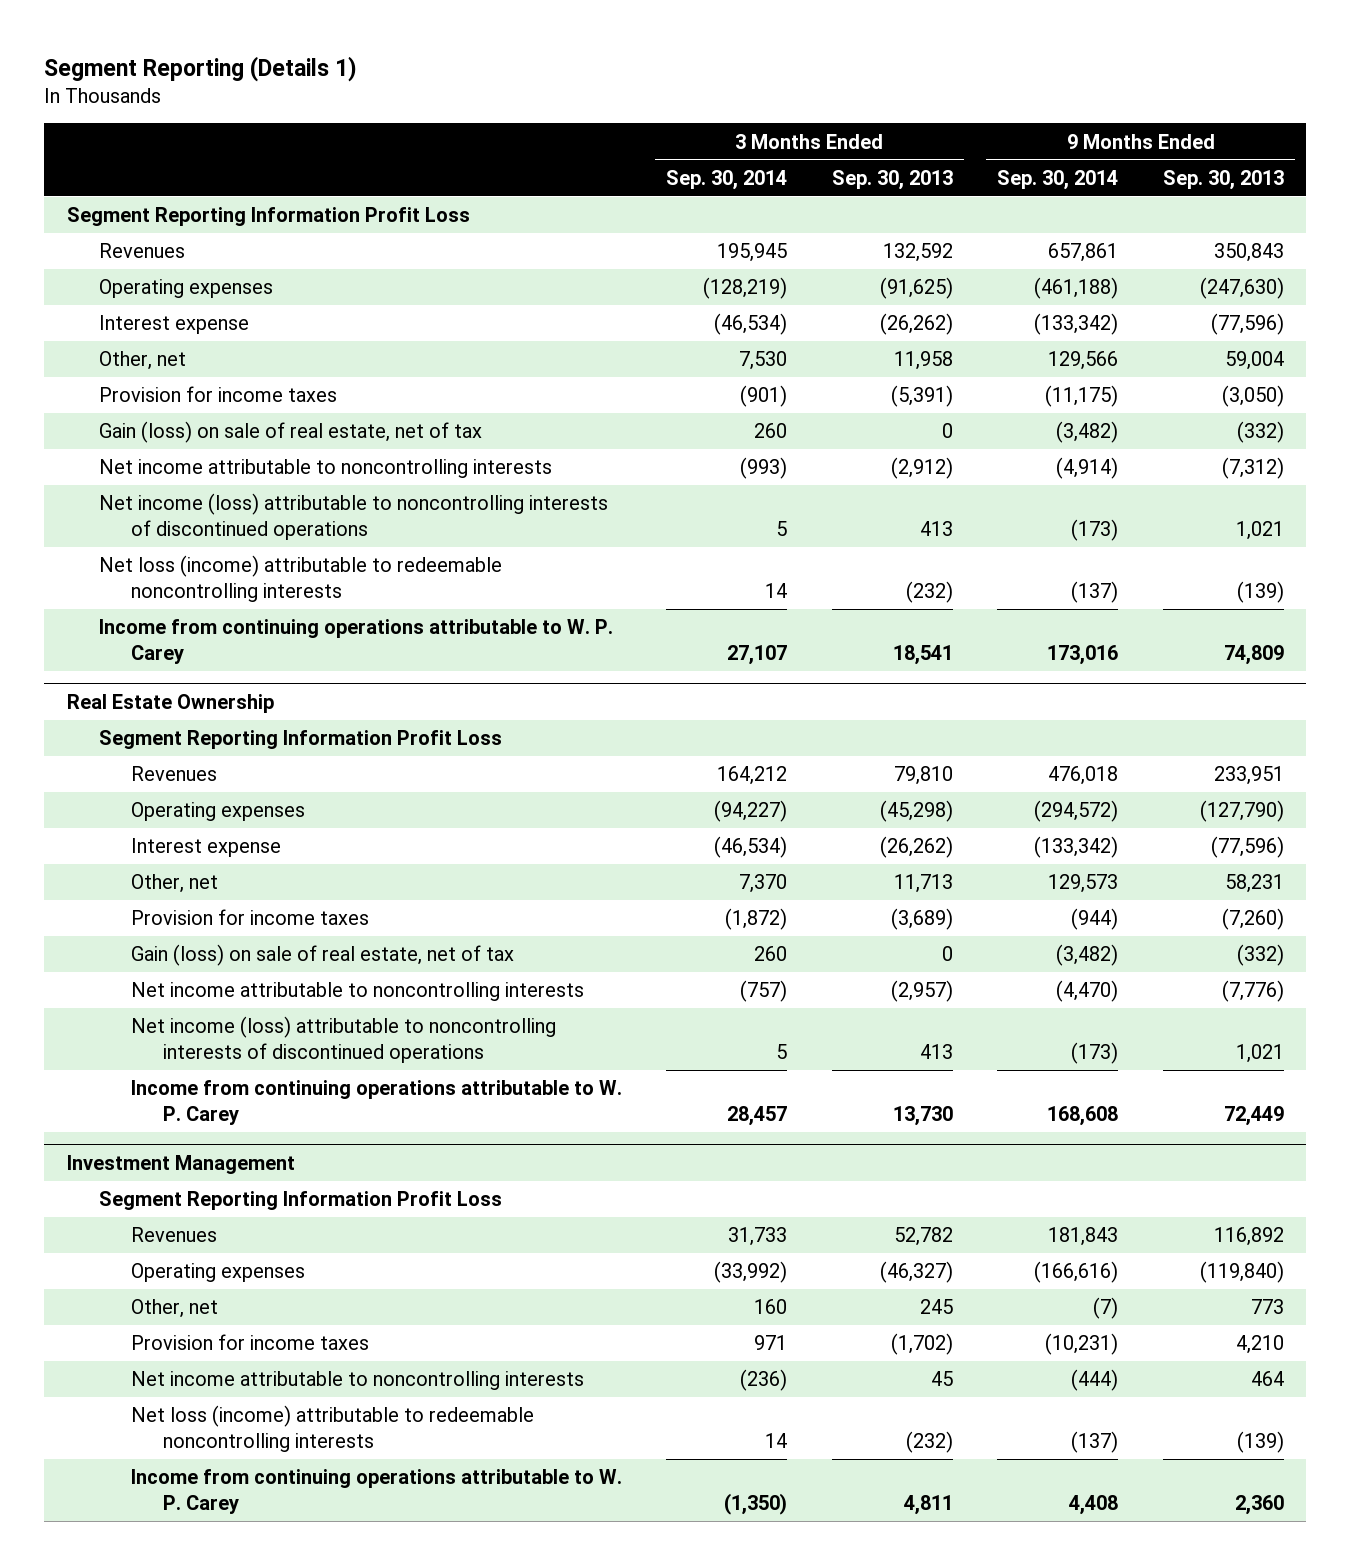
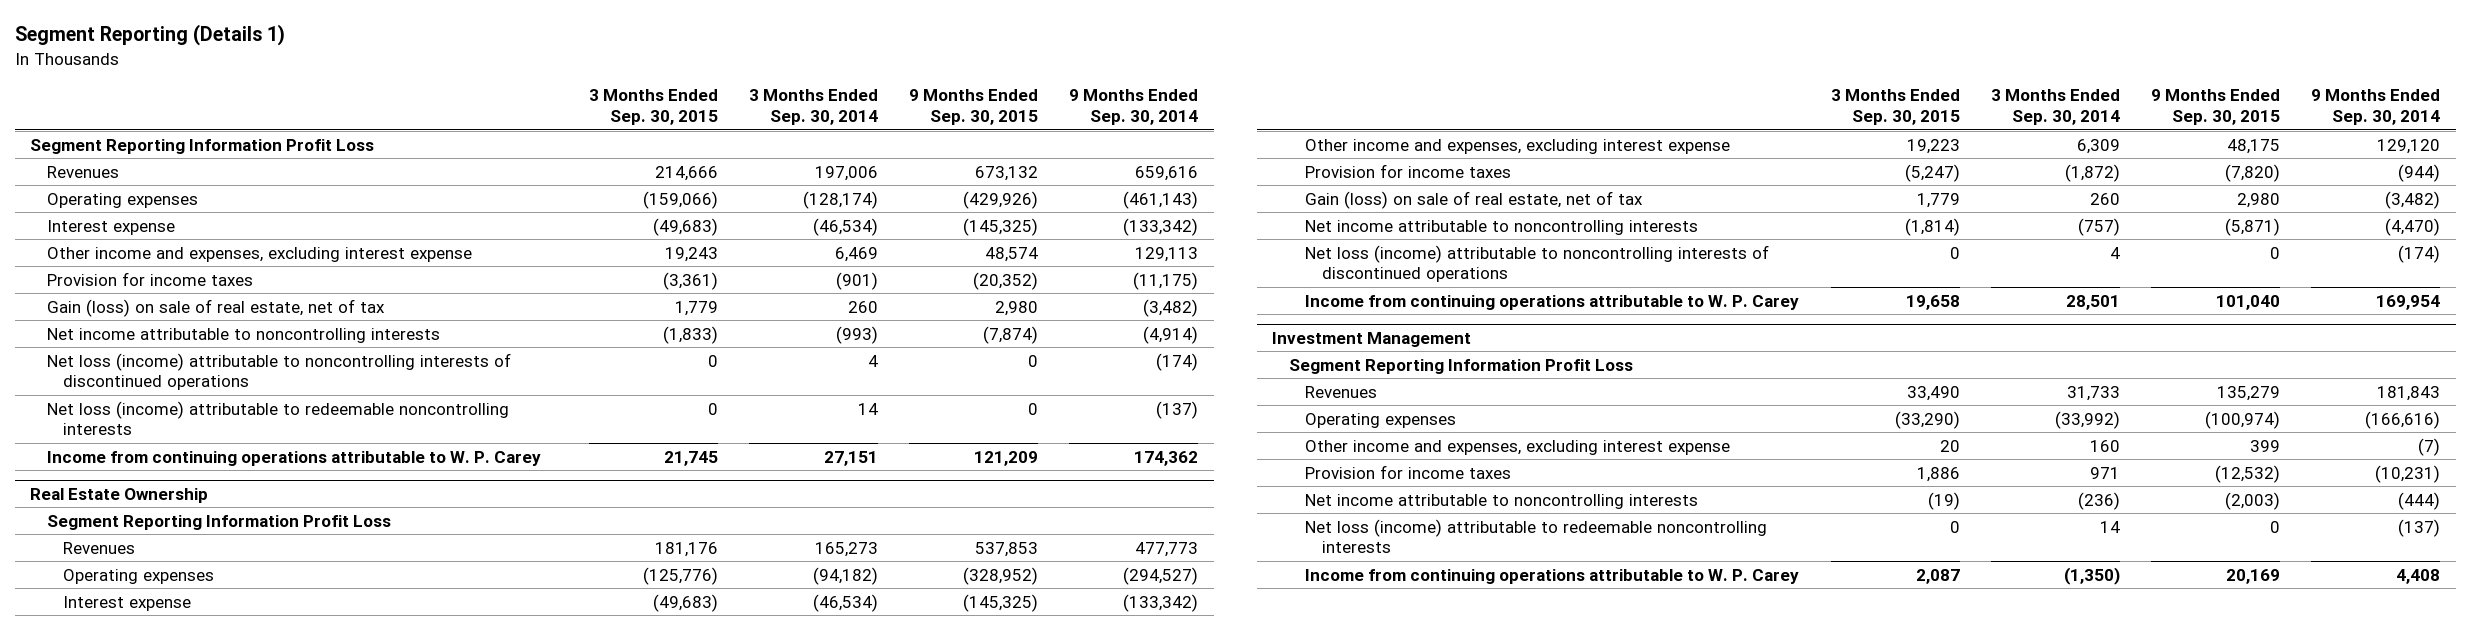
[831,169,953,190] Sep. 30, 2013 -> none
[1162,169,1284,190] Sep. 30, 2013 -> none
none -> [588,89,718,126] 3 Months Ended Sep. 30, 2015
none -> [909,89,1039,126] 9 Months Ended Sep. 30, 2015
[717,243,788,263] 195,945 -> [814,165,878,181] 197,006
[1048,243,1119,263] 657,861 -> [1135,165,1199,181] 659,616
[703,277,788,300] (128,219) -> [802,190,878,209] (128,174)
[1034,277,1119,300] (461,188) -> [1123,190,1199,209] (461,143)
[98,351,186,371] Other, net -> none
none -> [46,246,472,262] Other income and expenses, excluding interest expense
[98,493,608,540] Net income (loss) attributable to noncontrolling interests of discontinued operations -> [46,352,511,391] Net loss (income) attributable to noncontrolling interests of discontinued operations
[776,520,788,536] 5 -> [867,354,878,367] 4
[1071,518,1119,541] (173) -> [1156,352,1199,371] (174)
[727,644,788,665] 27,107 -> [823,450,878,466] 27,151
[1047,644,1119,665] 173,016 -> [1134,450,1199,466] 174,362
[717,766,788,786] 164,212 -> [814,541,878,557] 165,273
[1048,766,1119,786] 476,018 -> [1135,541,1199,557] 477,773
[714,800,788,823] (94,227) -> [812,566,878,585] (94,182)
[1034,800,1119,823] (294,572) -> [1123,566,1199,585] (294,527)
[130,874,218,894] Other, net -> none
none -> [1305,138,1731,154] Other income and expenses, excluding interest expense
[130,1016,556,1063] Net income (loss) attributable to noncontrolling interests of discontinued operations -> [1305,244,1770,283] Net loss (income) attributable to noncontrolling interests of discontinued operations
[776,1043,788,1059] 5 -> [2109,246,2120,259] 4
[1071,1041,1119,1064] (173) -> [2398,244,2441,263] (174)
[727,1105,788,1126] 28,457 -> [2065,294,2120,310] 28,501
[1047,1105,1119,1126] 168,608 -> [2376,294,2441,310] 169,954
[130,1299,218,1319] Other, net -> [1305,439,1731,455] Other income and expenses, excluding interest expense

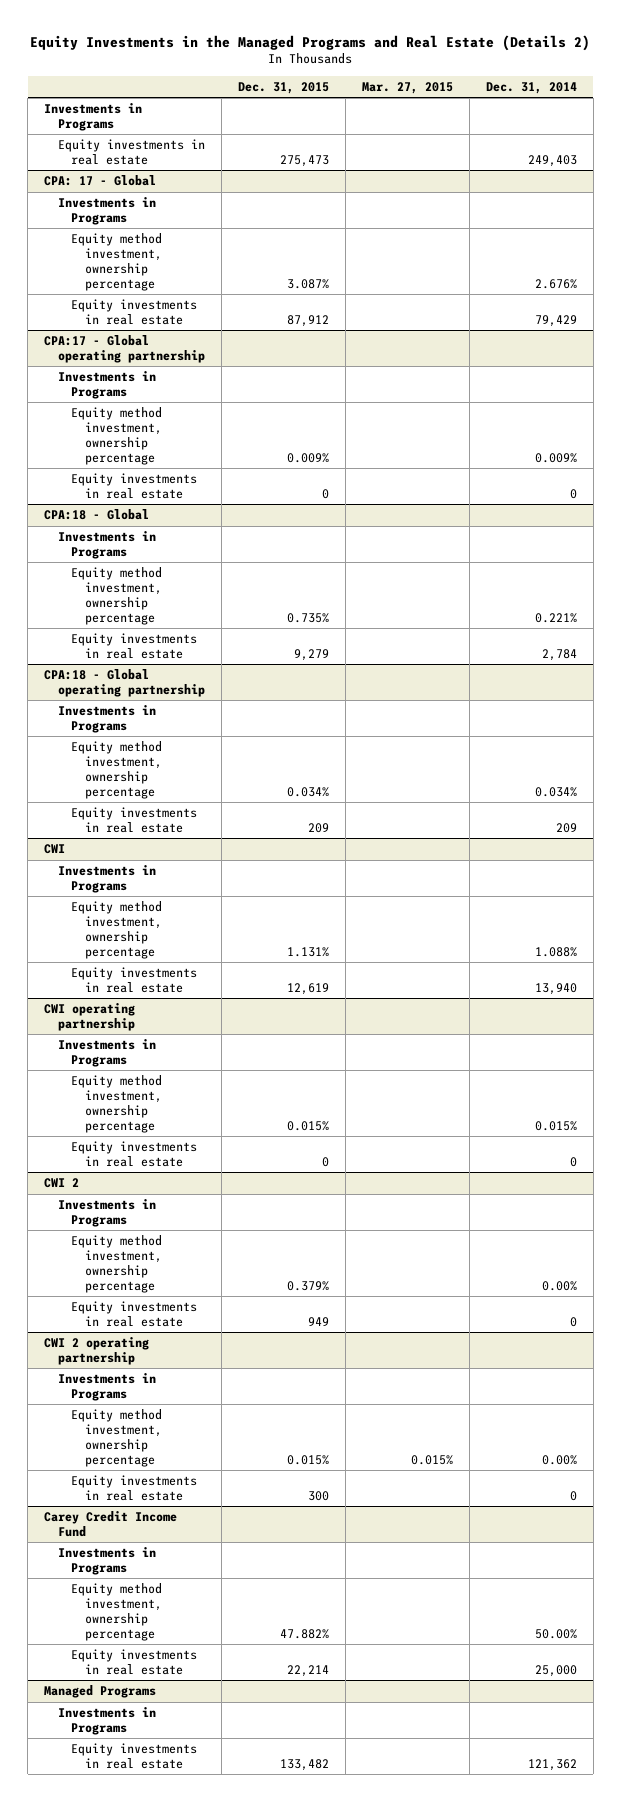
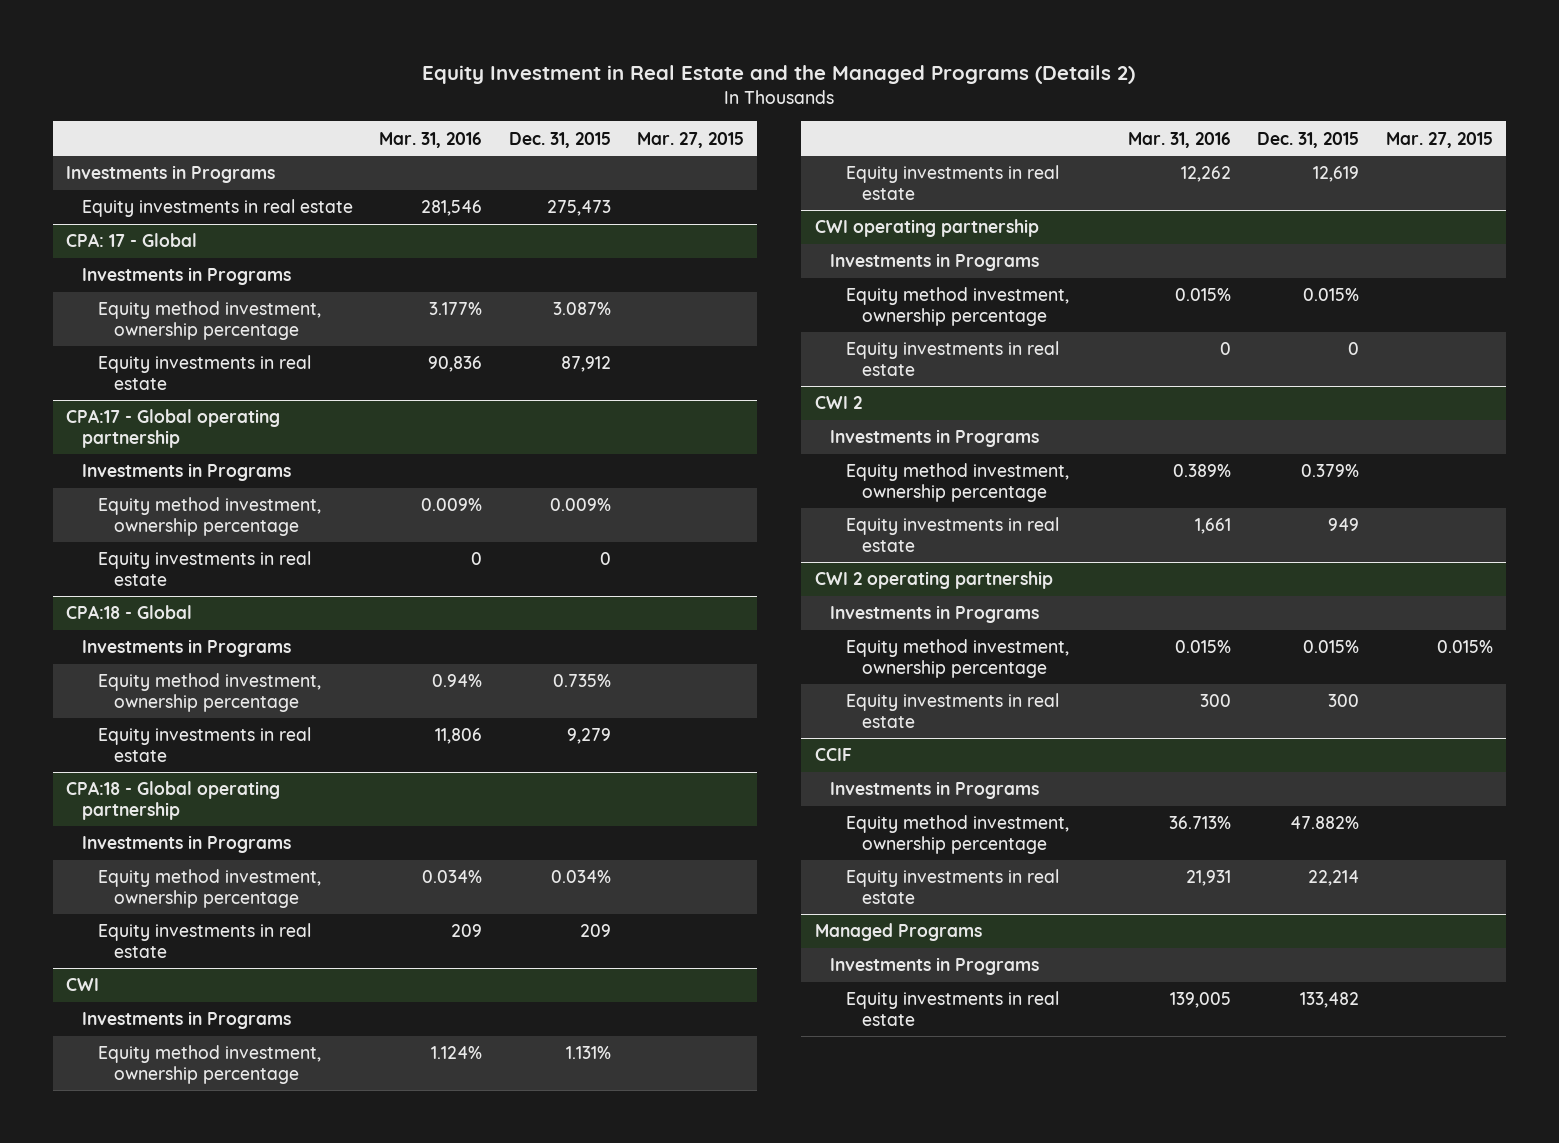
[30,34,591,51] Equity Investments in the Managed Programs and Real Estate (Details 2) -> [422,64,1136,84] Equity Investment in Real Estate and the Managed Programs (Details 2)
[485,81,577,94] Dec. 31, 2014 -> none
none -> [379,131,483,148] Mar. 31, 2016
[44,1511,178,1537] Carey Credit Income Fund -> [814,748,852,762] CCIF

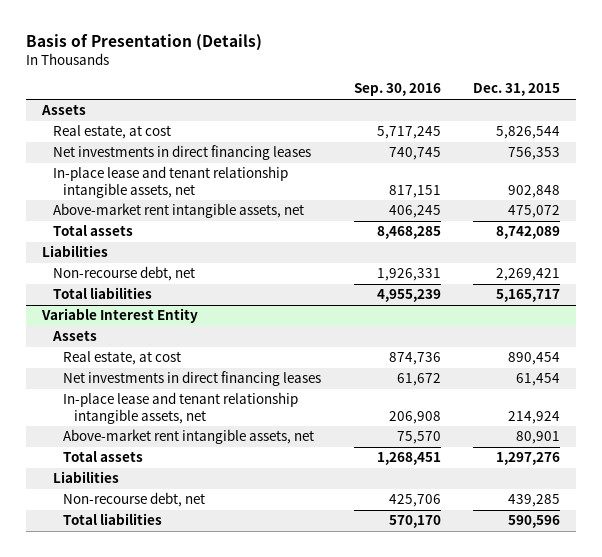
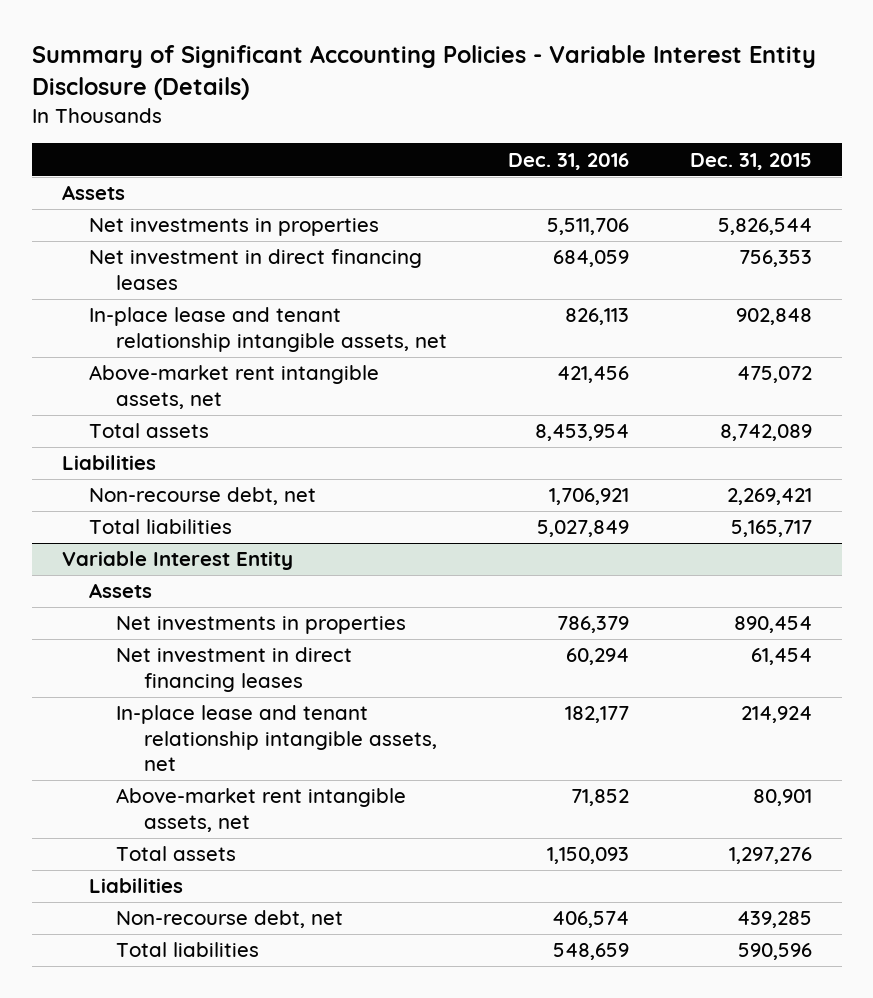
[26,33,263,51] Basis of Presentation (Details) -> [31,45,816,101] Summary of Significant Accounting Policies - Variable Interest Entity Disclosure (Details)
[353,83,441,97] Sep. 30, 2016 -> none
none -> [507,152,629,170] Dec. 31, 2016
[52,125,171,140] Real estate, at cost -> [89,218,380,237] Net investments in properties
[52,145,311,161] Net investments in direct financing leases -> [89,249,423,290] Net investment in direct financing leases
[63,351,182,366] Real estate, at cost -> [116,616,407,635] Net investments in properties
[63,371,322,387] Net investments in direct financing leases -> [116,647,353,692] Net investment in direct financing leases

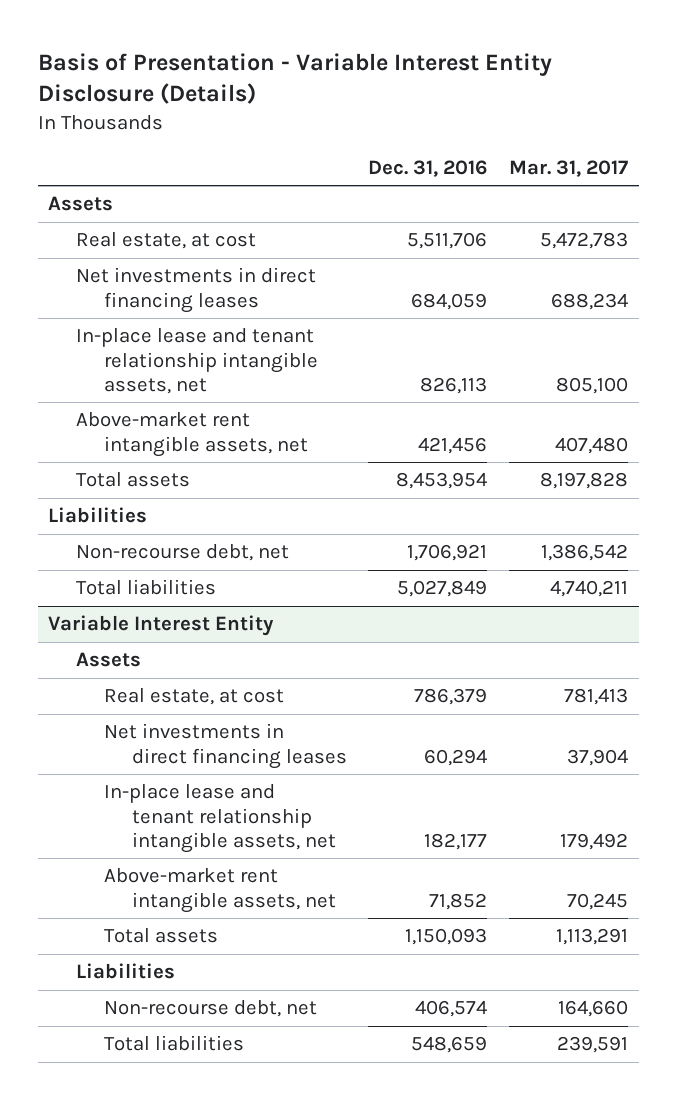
[31,45,816,101] Summary of Significant Accounting Policies - Variable Interest Entity Disclosure (Details) -> [37,52,552,105] Basis of Presentation - Variable Interest Entity Disclosure (Details)
[689,152,812,170] Dec. 31, 2015 -> none
none -> [508,159,628,177] Mar. 31, 2017
[89,218,380,237] Net investments in properties -> [76,232,257,250] Real estate, at cost
[89,249,423,290] Net investment in direct financing leases -> [76,267,317,313] Net investments in direct financing leases
[116,616,407,635] Net investments in properties -> [104,688,285,706] Real estate, at cost
[116,647,353,692] Net investment in direct financing leases -> [104,723,347,769] Net investments in direct financing leases

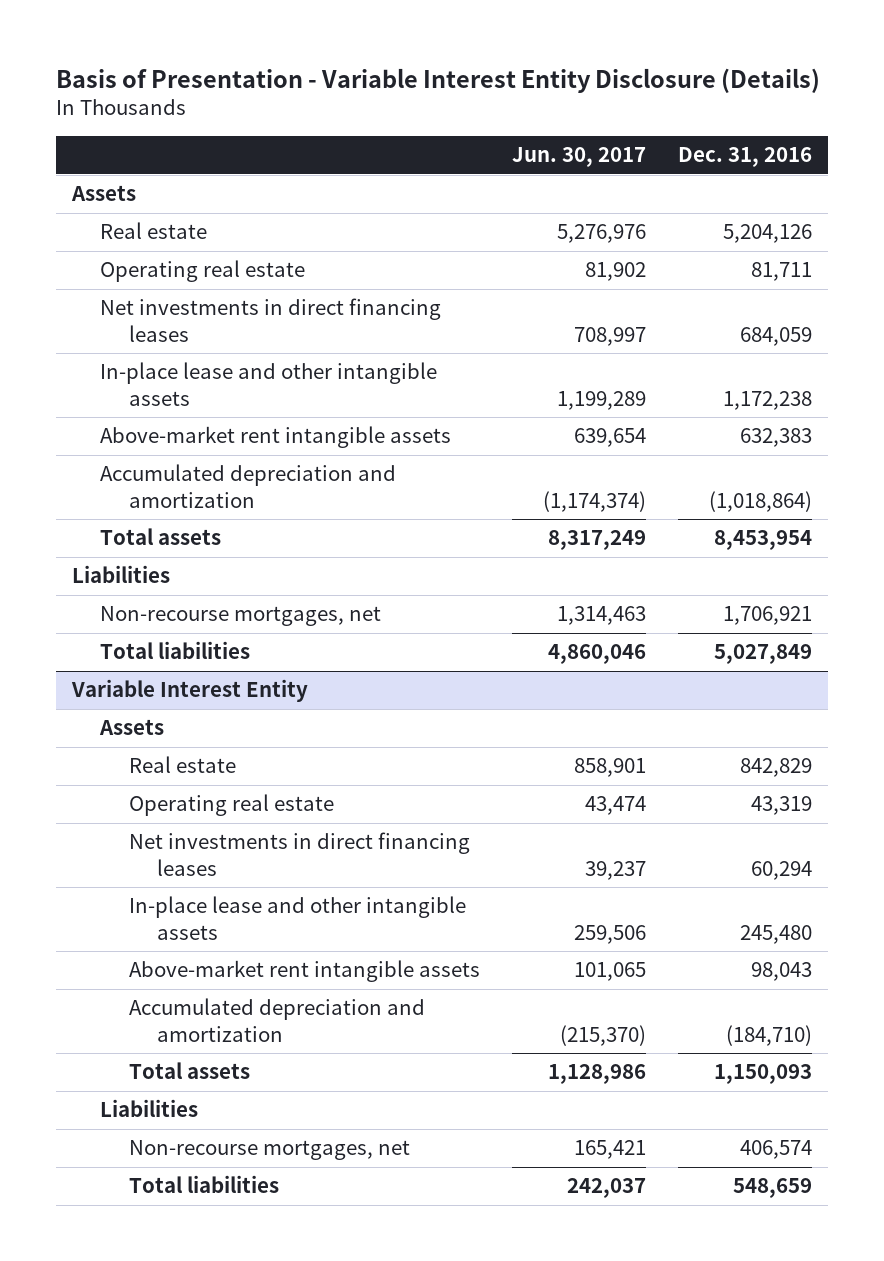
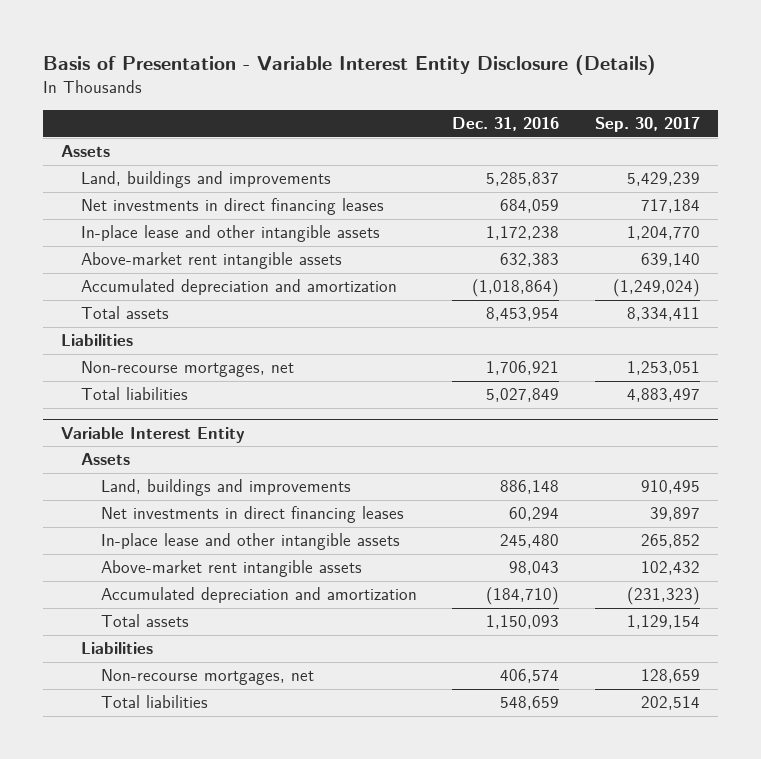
[511,147,646,168] Jun. 30, 2017 -> none
none -> [594,117,700,133] Sep. 30, 2017
[100,222,208,240] Real estate -> none
[100,260,306,283] Operating real estate -> none
none -> [80,171,331,189] Land, buildings and improvements
[128,756,236,774] Real estate -> none
[128,794,334,817] Operating real estate -> none
none -> [100,479,351,497] Land, buildings and improvements

